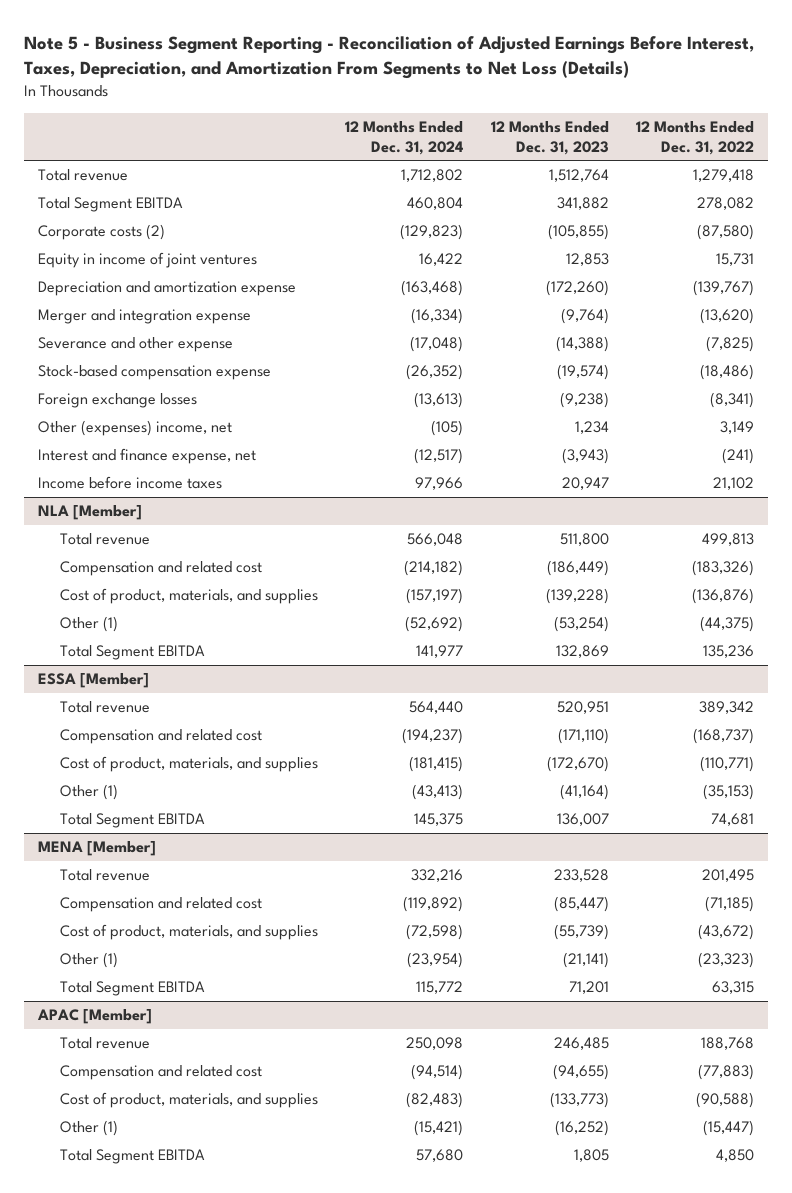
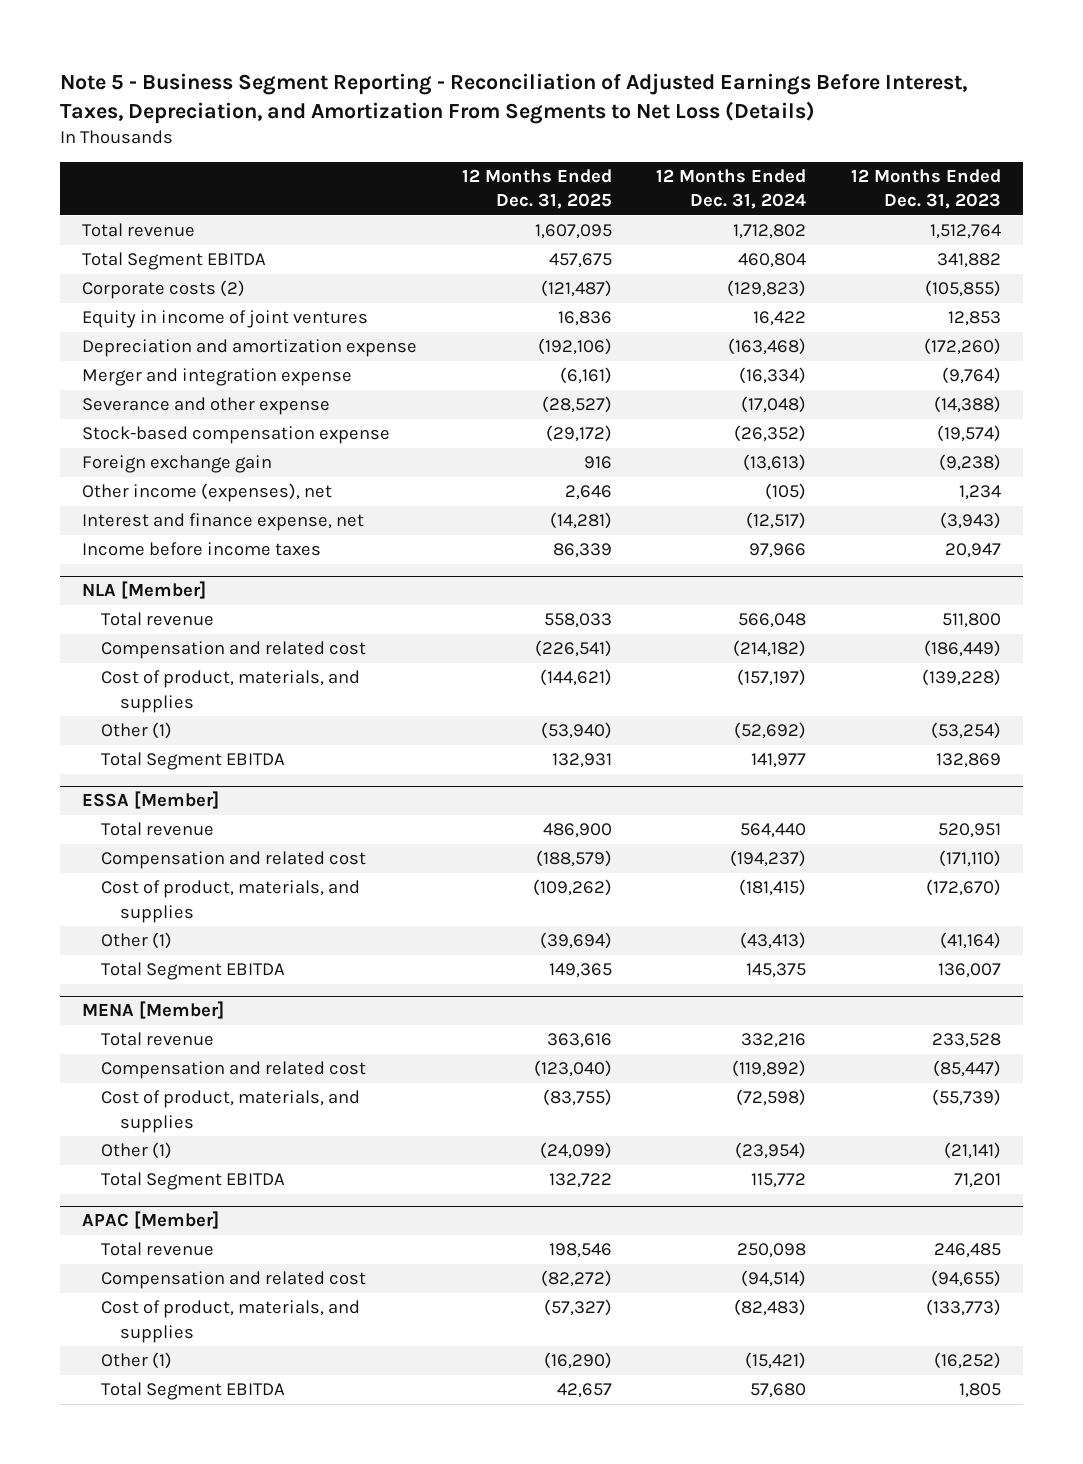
[635,120,754,155] 12 Months Ended Dec. 31, 2022 -> none
none -> [461,169,612,210] 12 Months Ended Dec. 31, 2025
[37,393,197,409] Foreign exchange losses -> [82,455,273,474] Foreign exchange gain
[37,420,232,437] Other (expenses) income, net -> [82,483,333,503] Other income (expenses), net

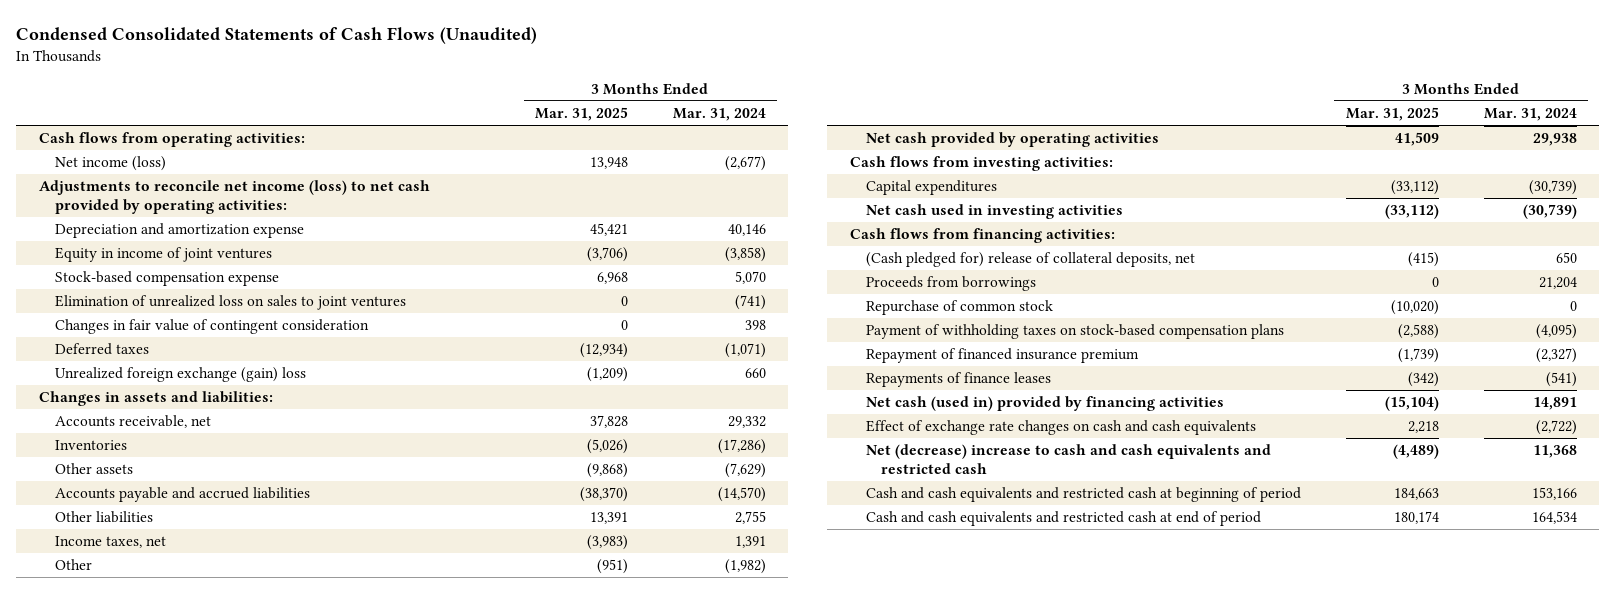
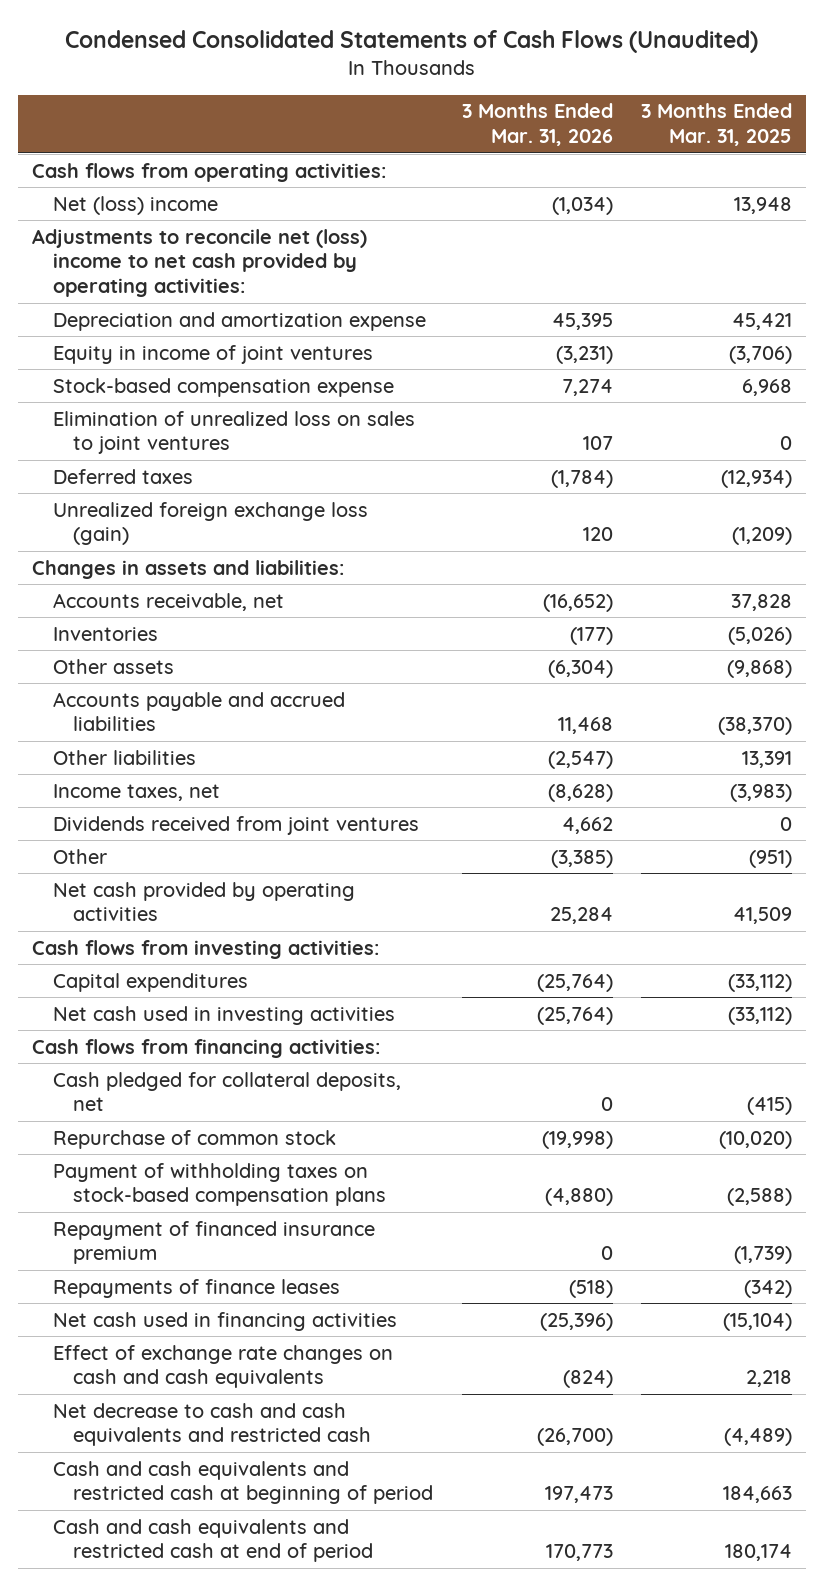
[672,107,766,121] Mar. 31, 2024 -> none
none -> [461,103,613,147] 3 Months Ended Mar. 31, 2026
[54,156,166,172] Net income (loss) -> [52,195,218,215] Net (loss) income
[38,180,430,214] Adjustments to reconcile net income (loss) to net cash provided by operating activities: -> [31,228,367,298] Adjustments to reconcile net (loss) income to net cash provided by operating activities:
[54,319,369,335] Changes in fair value of contingent consideration -> none
[54,367,306,383] Unrealized foreign exchange (gain) loss -> [52,501,368,546] Unrealized foreign exchange loss (gain)
none -> [52,815,419,835] Dividends received from joint ventures
[865,276,1036,292] Proceeds from borrowings -> none
[865,252,1195,268] (Cash pledged for) release of collateral deposits, net -> [52,1071,401,1112] Cash pledged for collateral deposits, net
[865,396,1224,412] Net cash (used in) provided by financing activities -> [52,1311,397,1331] Net cash used in financing activities
[865,444,1271,474] Net (decrease) increase to cash and cash equivalents and restricted cash -> [52,1402,372,1447] Net decrease to cash and cash equivalents and restricted cash

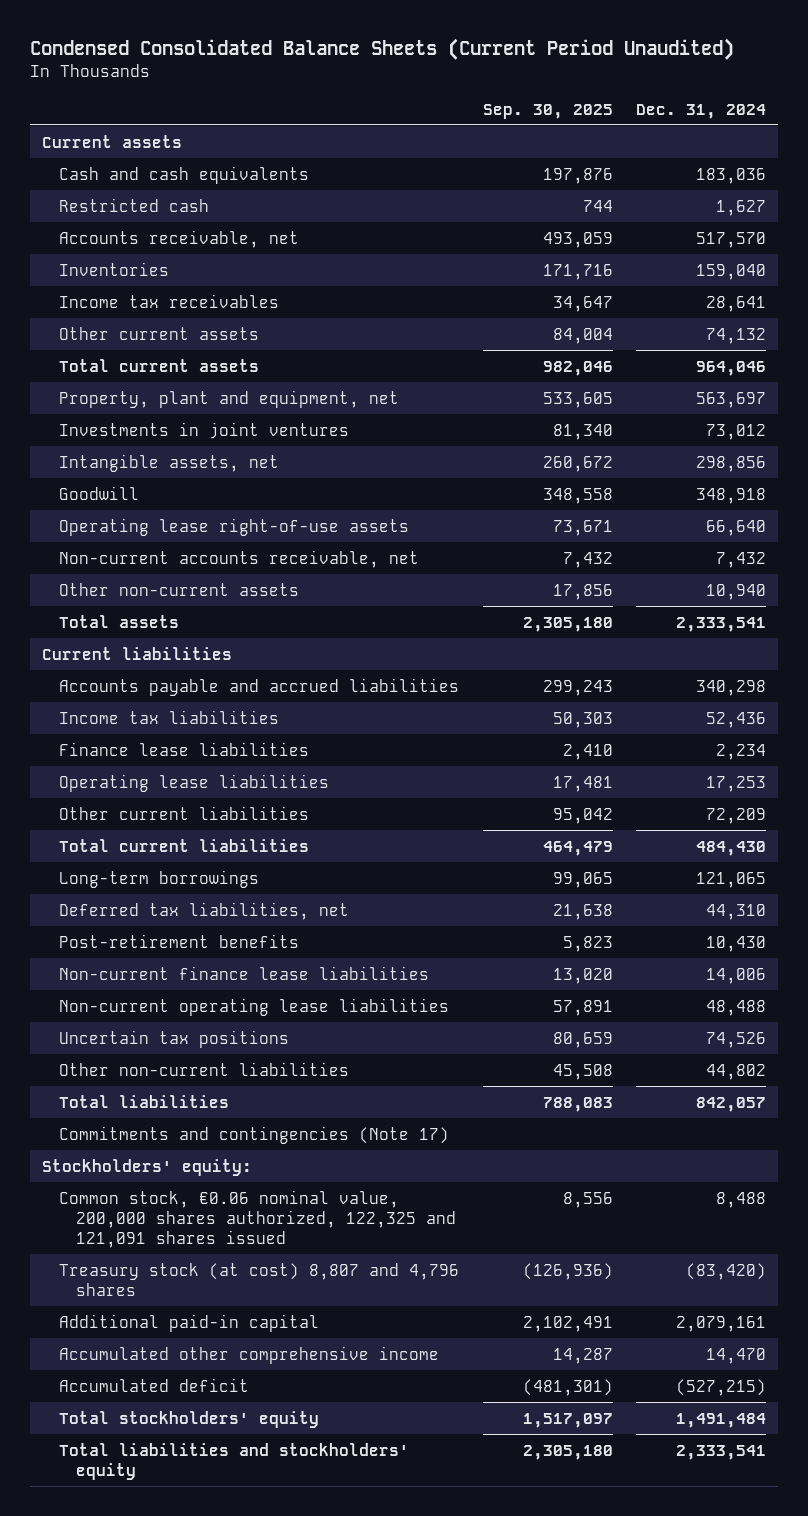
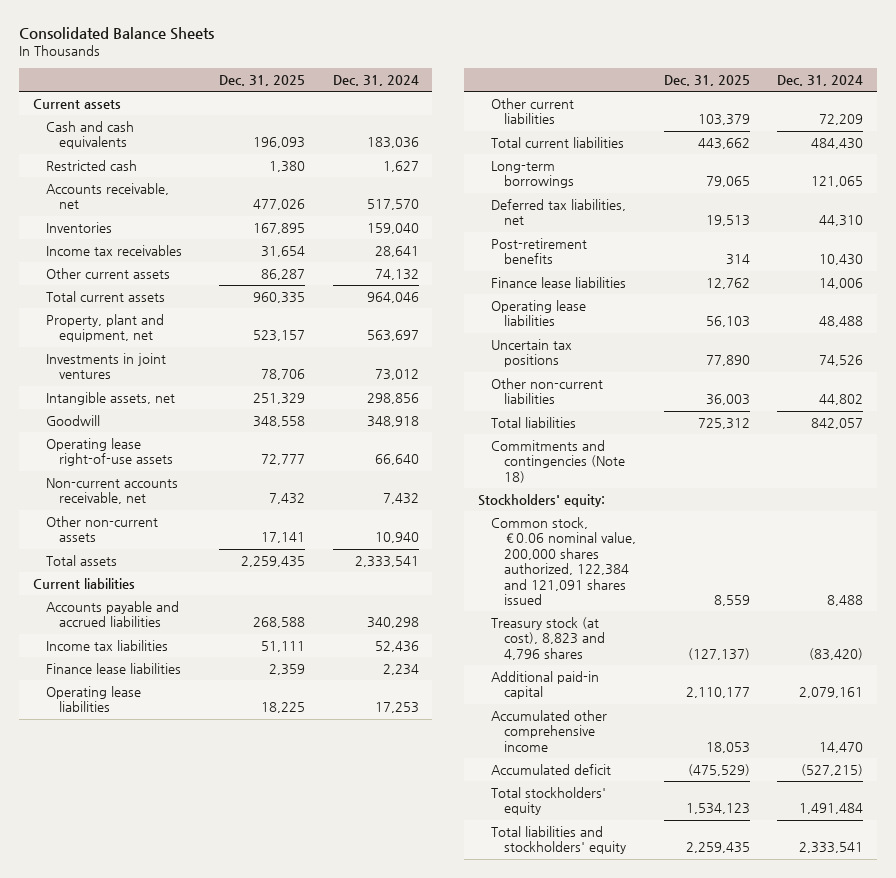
[30,38,735,61] Condensed Consolidated Balance Sheets (Current Period Unaudited) -> [18,27,214,41] Consolidated Balance Sheets
[482,103,613,119] Sep. 30, 2025 -> none
none -> [218,74,305,86] Dec. 31, 2025
[59,965,430,980] Non-current finance lease liabilities -> [490,277,626,289] Finance lease liabilities
[59,997,450,1016] Non-current operating lease liabilities -> [490,300,586,327] Operating lease liabilities
[59,1125,450,1144] Commitments and contingencies (Note 17) -> [490,440,626,483] Commitments and contingencies (Note 18)
[59,1189,457,1248] Common stock, €0.06 nominal value, 200,000 shares authorized, 122,325 and 121,091 shares issued -> [490,517,637,605] Common stock, €0.06 nominal value, 200,000 shares authorized, 122,384 and 121,091 shares issued
[59,1262,460,1296] Treasury stock (at cost) 8,807 and 4,796 shares -> [490,617,606,660] Treasury stock (at cost), 8,823 and 4,796 shares

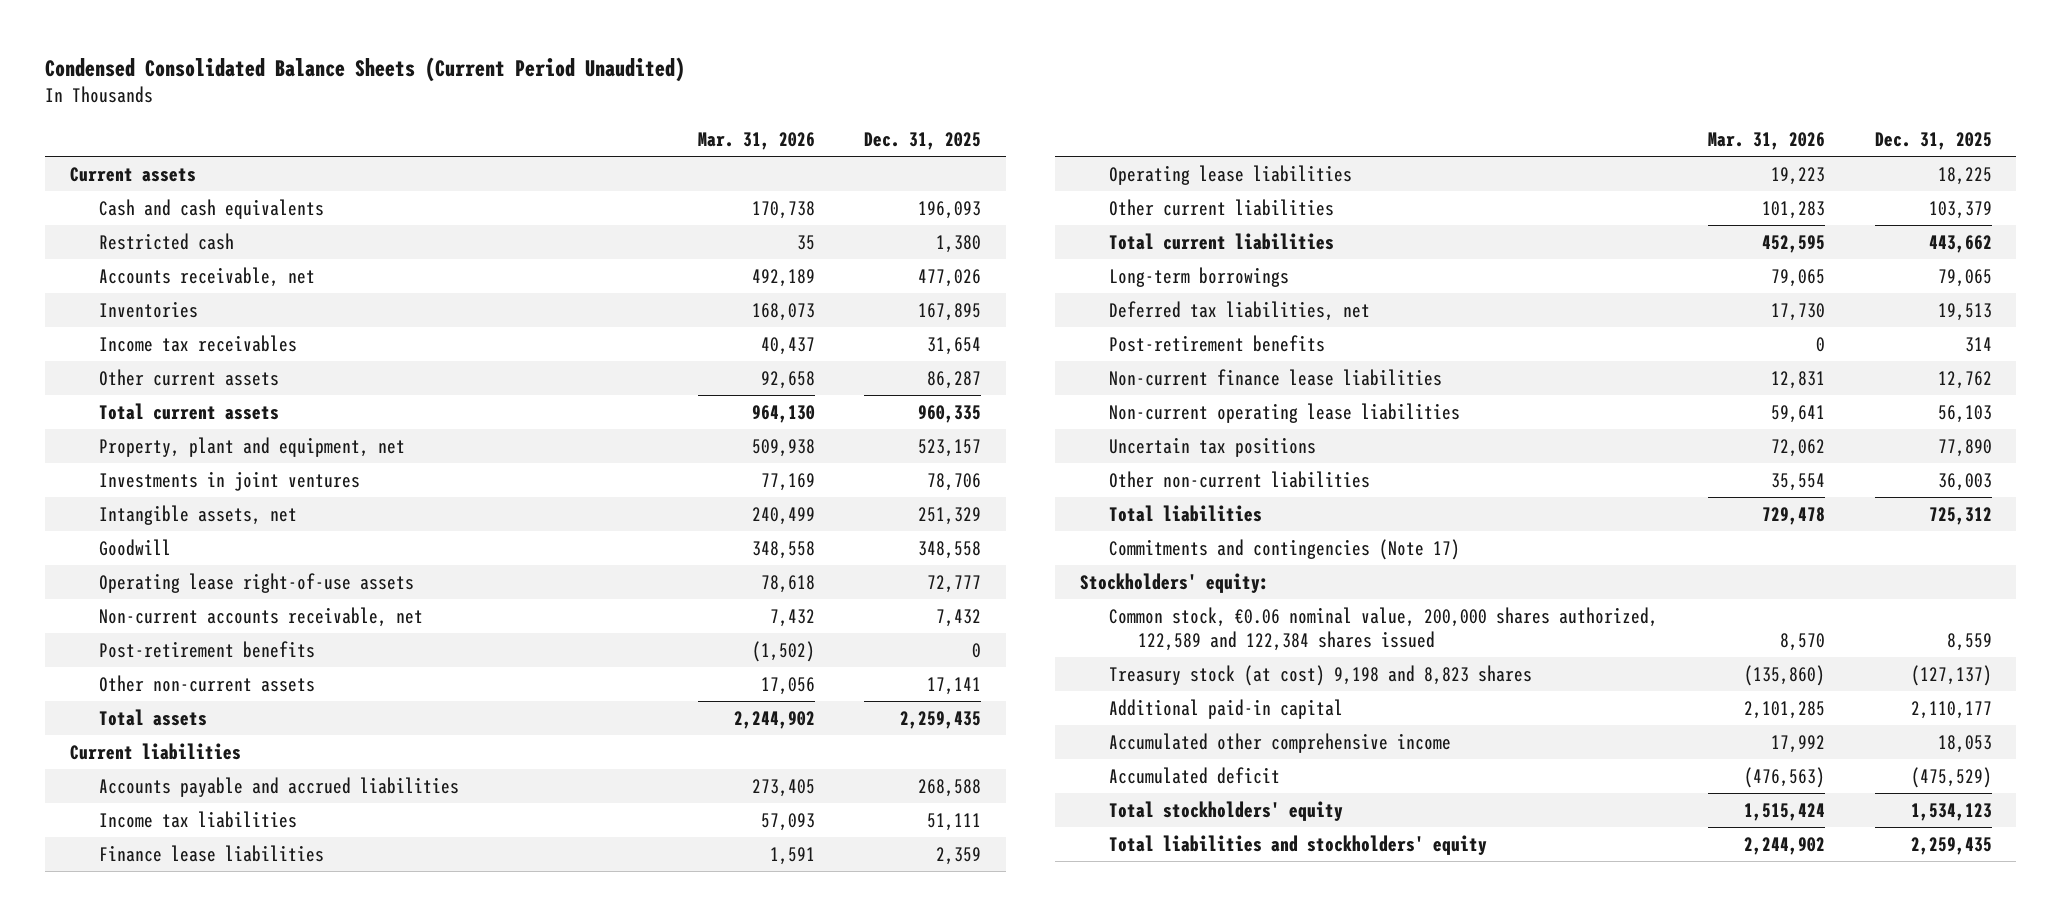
[18,27,214,41] Consolidated Balance Sheets -> [45,56,686,82] Condensed Consolidated Balance Sheets (Current Period Unaudited)
[332,74,419,86] Dec. 31, 2024 -> none
none -> [697,132,815,151] Mar. 31, 2026
none -> [98,640,315,658] Post-retirement benefits
[490,277,626,289] Finance lease liabilities -> [1109,368,1443,386] Non-current finance lease liabilities
[490,300,586,327] Operating lease liabilities -> [1109,402,1461,423] Non-current operating lease liabilities
[490,440,626,483] Commitments and contingencies (Note 18) -> [1109,538,1461,560] Commitments and contingencies (Note 17)
[490,517,637,605] Common stock, €0.06 nominal value, 200,000 shares authorized, 122,384 and 121,091 shares issued -> [1109,606,1659,651] Common stock, €0.06 nominal value, 200,000 shares authorized, 122,589 and 122,384 shares issued
[490,617,606,660] Treasury stock (at cost), 8,823 and 4,796 shares -> [1109,664,1533,686] Treasury stock (at cost) 9,198 and 8,823 shares

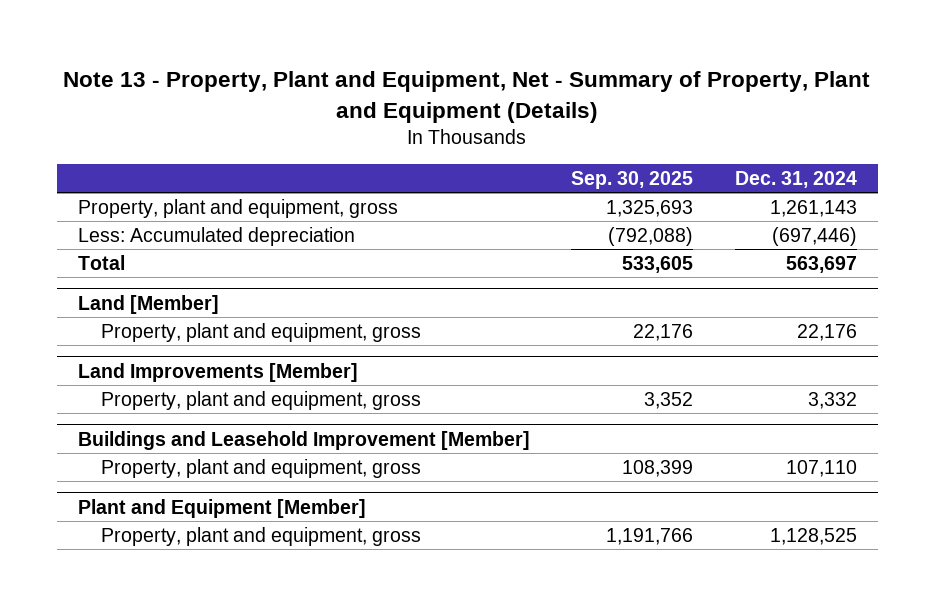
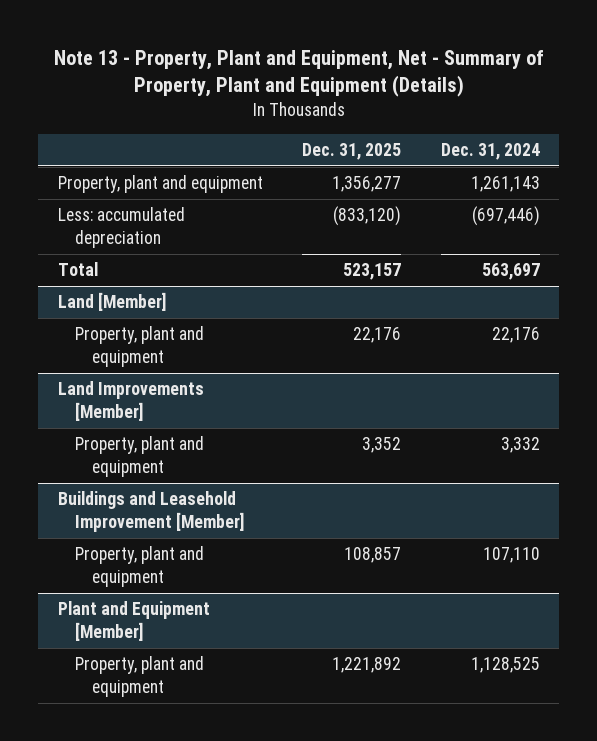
[571,170,694,189] Sep. 30, 2025 -> none
none -> [302,142,402,160] Dec. 31, 2025
[77,198,398,218] Property, plant and equipment, gross -> [57,175,263,194] Property, plant and equipment
[77,226,355,246] Less: Accumulated depreciation -> [57,207,185,248] Less: accumulated depreciation
[101,322,422,342] Property, plant and equipment, gross -> [74,326,204,367] Property, plant and equipment
[101,390,422,410] Property, plant and equipment, gross -> [74,436,204,477] Property, plant and equipment
[101,458,422,478] Property, plant and equipment, gross -> [74,546,204,587] Property, plant and equipment
[101,526,422,546] Property, plant and equipment, gross -> [74,656,204,697] Property, plant and equipment

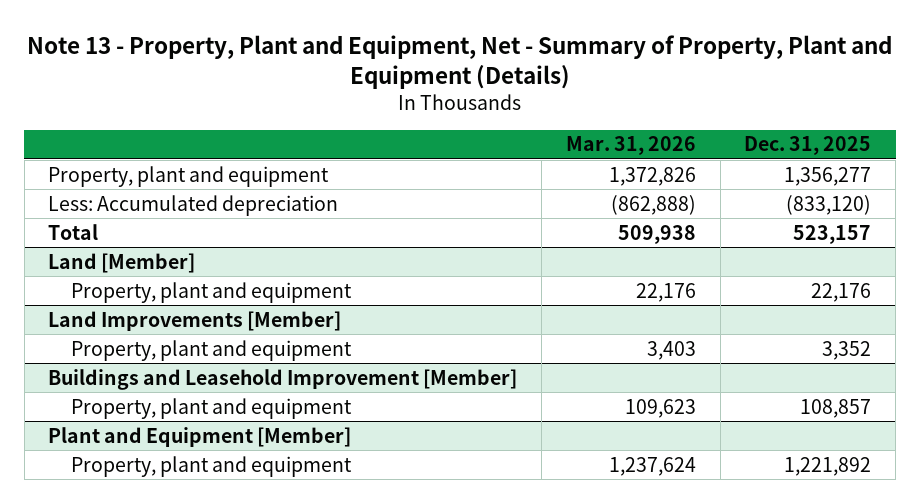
[440,142,540,160] Dec. 31, 2024 -> none
none -> [565,136,696,156] Mar. 31, 2026
[57,207,185,248] Less: accumulated depreciation -> [48,194,339,216] Less: Accumulated depreciation

